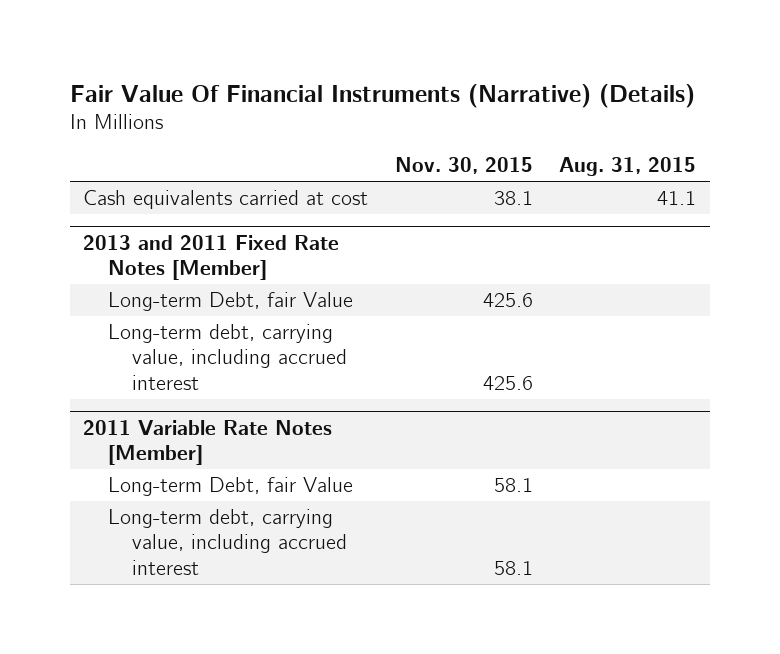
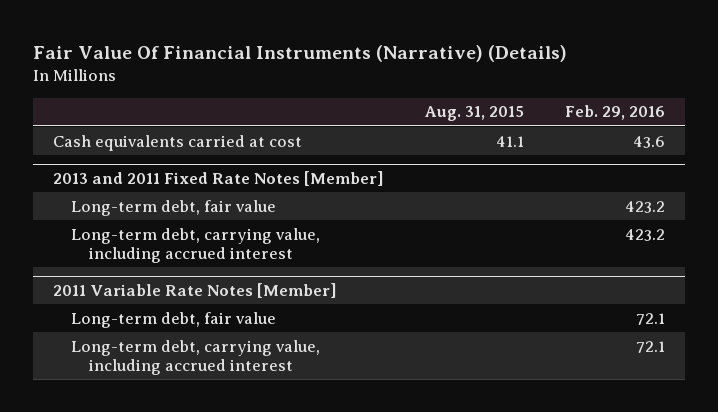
[394,157,533,175] Nov. 30, 2015 -> none
none -> [564,105,665,121] Feb. 29, 2016
[107,291,353,311] Long-term Debt, fair Value -> [71,199,277,216] Long-term debt, fair value
[107,476,353,496] Long-term Debt, fair Value -> [71,311,277,328] Long-term debt, fair value

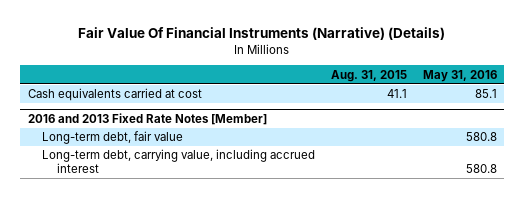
[564,105,665,121] Feb. 29, 2016 -> none
none -> [422,69,497,82] May 31, 2016
[53,171,385,187] 2013 and 2011 Fixed Rate Notes [Member] -> [28,113,268,126] 2016 and 2013 Fixed Rate Notes [Member]
[53,283,338,299] 2011 Variable Rate Notes [Member] -> none
[71,311,277,328] Long-term debt, fair value -> none
[71,339,321,375] Long-term debt, carrying value, including accrued interest -> none

